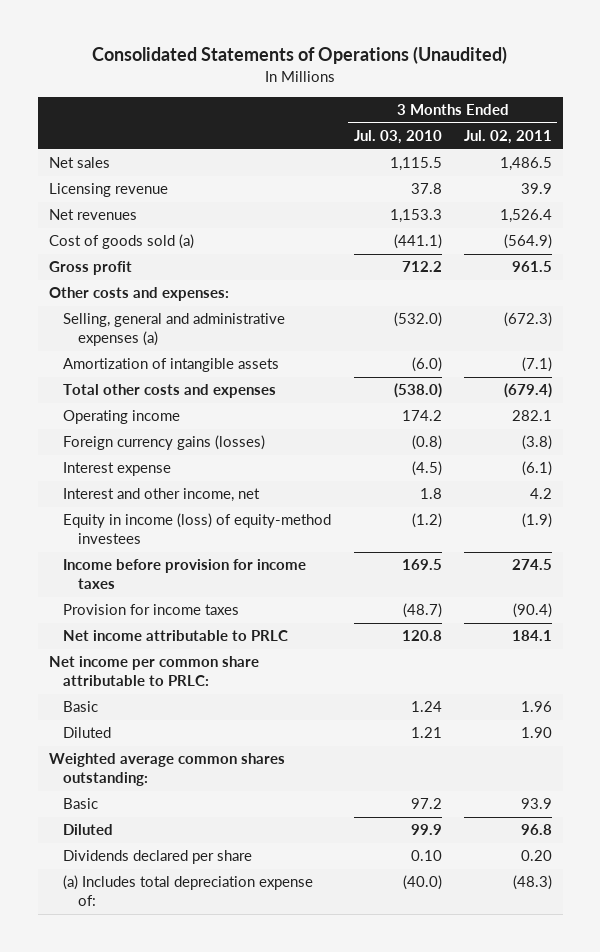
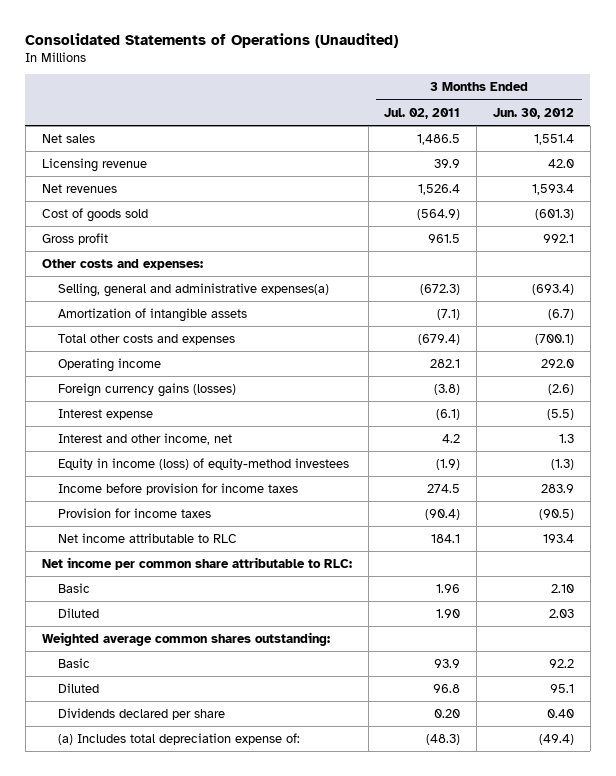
[353,130,442,145] Jul. 03, 2010 -> none
none -> [493,107,575,119] Jun. 30, 2012
[48,234,194,250] Cost of goods sold (a) -> [41,207,148,222] Cost of goods sold
[63,313,286,347] Selling, general and administrative expenses (a) -> [57,282,329,297] Selling, general and administrative expenses(a)
[63,630,289,642] Net income attributable to PRLC -> [57,532,237,543] Net income attributable to RLC
[48,656,259,687] Net income per common share attributable to PRLC: -> [41,556,352,570] Net income per common share attributable to RLC:

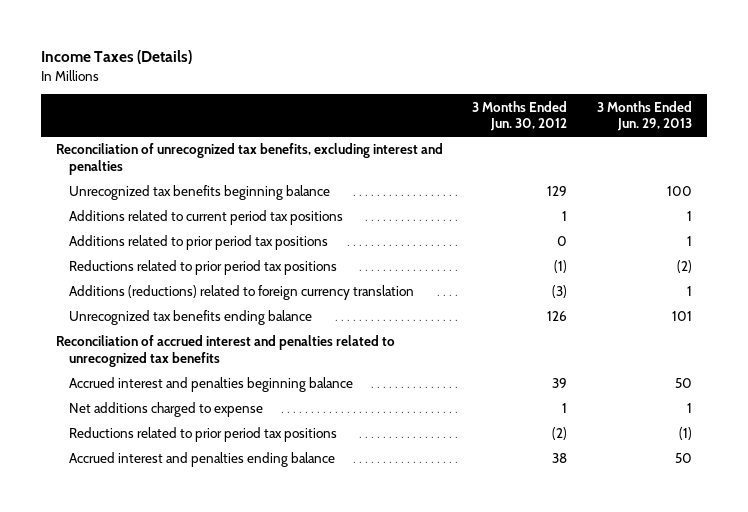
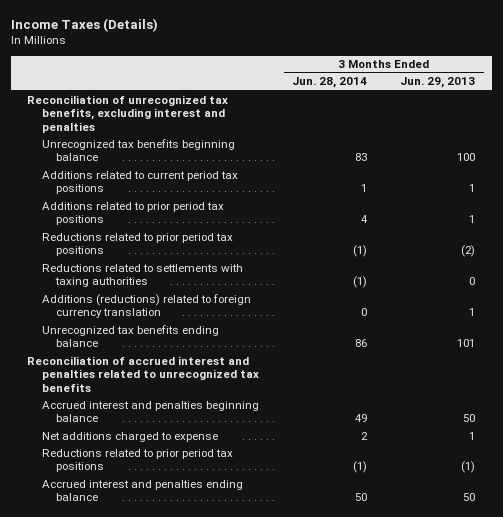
[472,100,568,132] 3 Months Ended Jun. 30, 2012 -> none
none -> [291,77,367,89] Jun. 28, 2014
none -> [41,263,243,288] Reductions related to settlements with taxing authorities

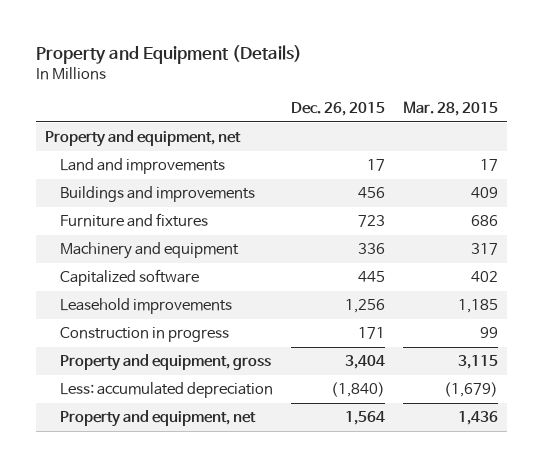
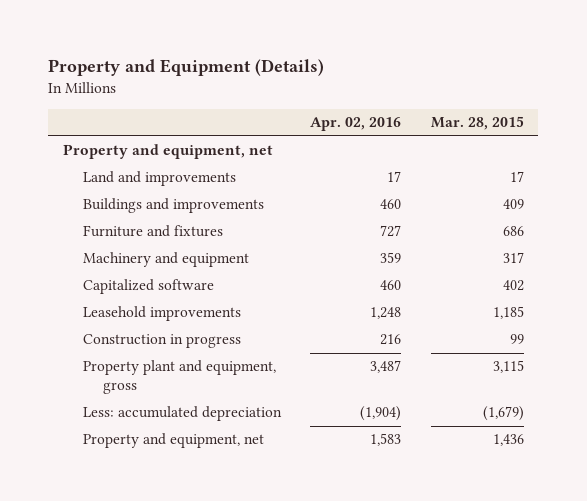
[291,102,386,117] Dec. 26, 2015 -> none
none -> [310,117,402,132] Apr. 02, 2016
[60,354,272,372] Property and equipment, gross -> [82,360,276,395] Property plant and equipment, gross

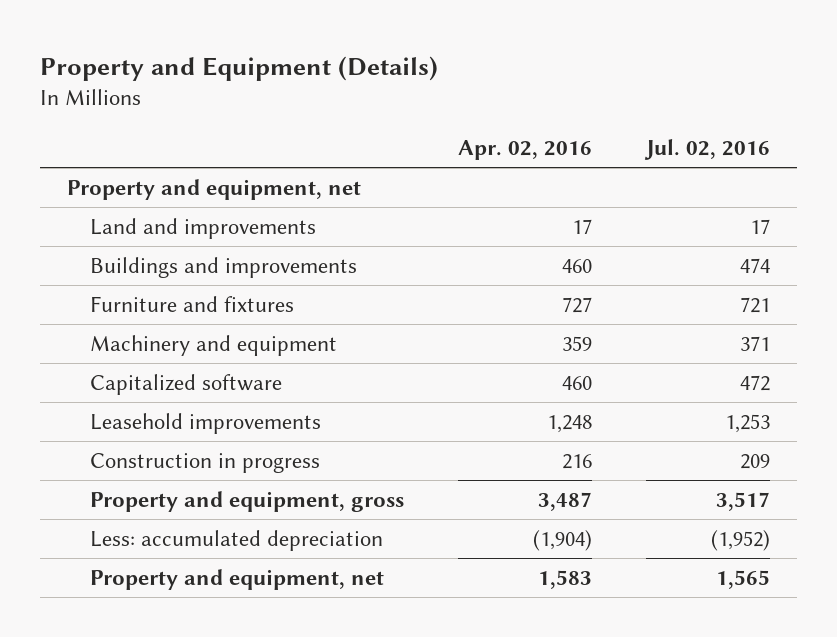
[430,116,524,131] Mar. 28, 2015 -> none
none -> [643,138,770,160] Jul. 02, 2016
[82,360,276,395] Property plant and equipment, gross -> [89,491,404,513] Property and equipment, gross

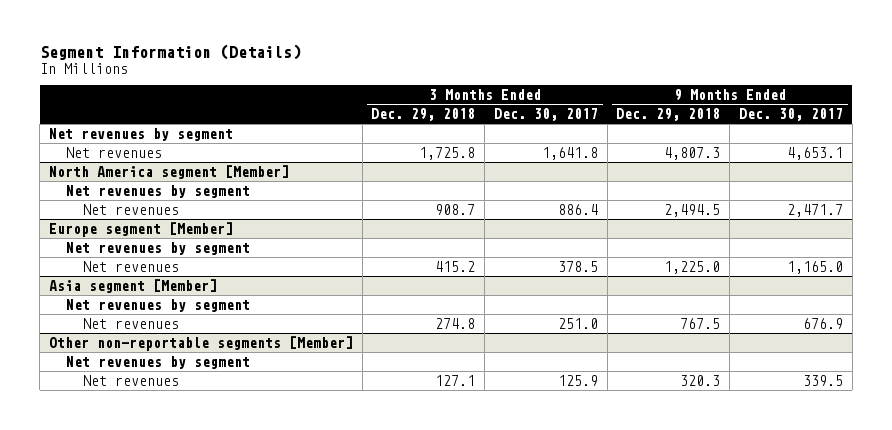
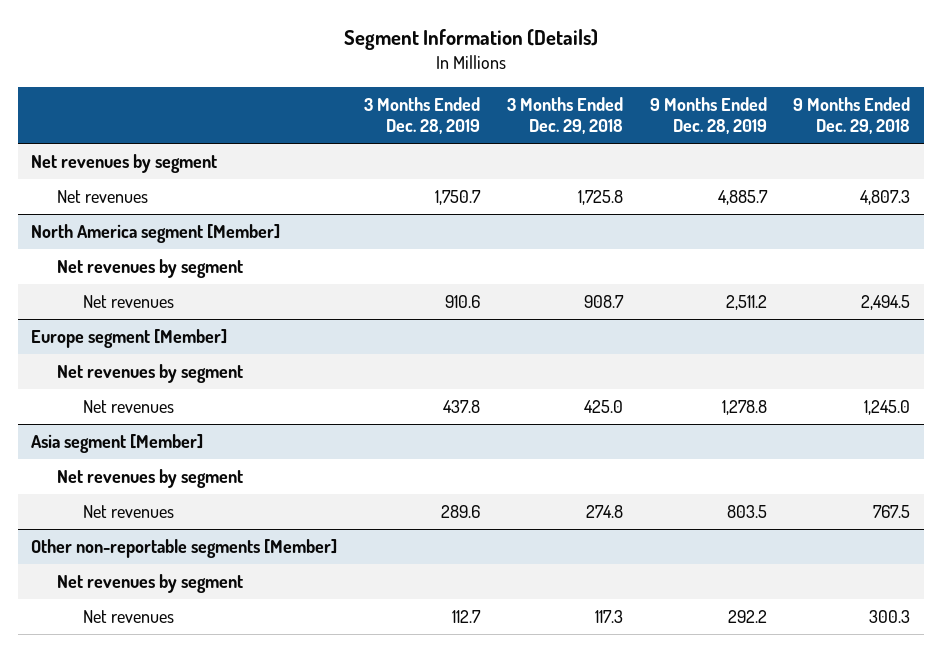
[493,108,598,122] Dec. 30, 2017 -> none
[739,108,844,122] Dec. 30, 2017 -> none
none -> [363,96,480,135] 3 Months Ended Dec. 28, 2019
none -> [649,96,767,135] 9 Months Ended Dec. 28, 2019
[435,260,476,272] 415.2 -> [583,400,623,414] 425.0
[664,260,721,274] 1,225.0 -> [864,400,911,416] 1,245.0
[435,374,476,386] 127.1 -> [594,610,623,624] 117.3
[680,374,721,386] 320.3 -> [869,610,911,624] 300.3

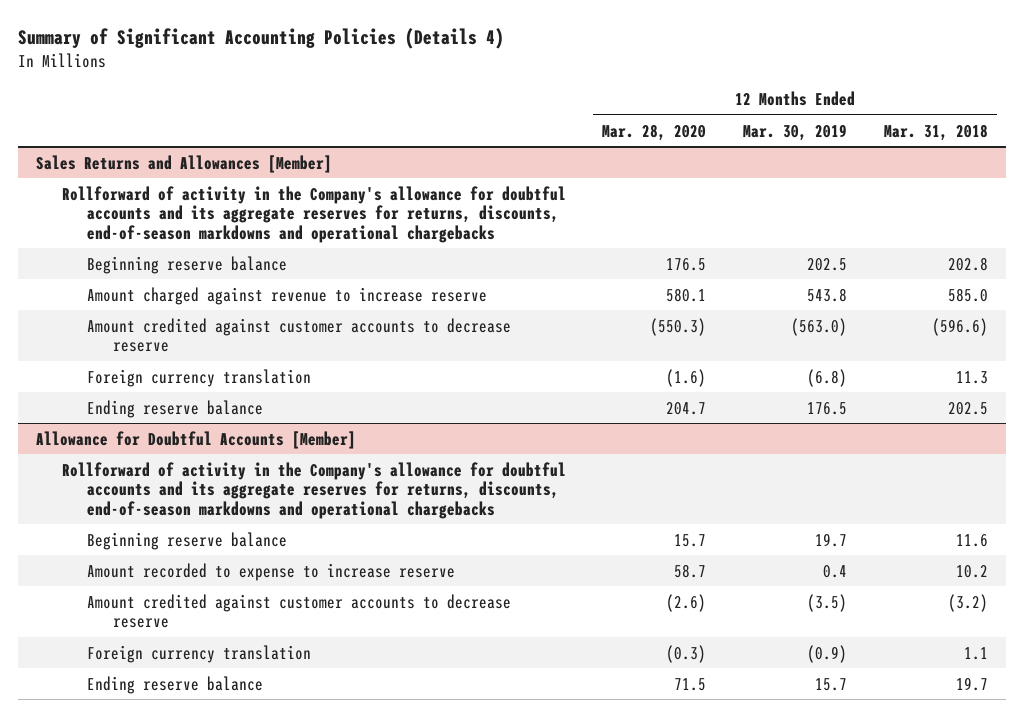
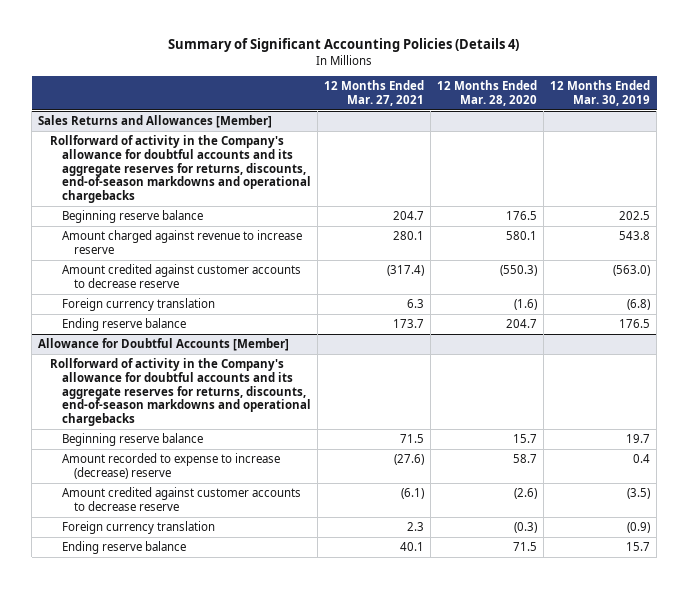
[883,123,988,141] Mar. 31, 2018 -> none
none -> [323,80,424,106] 12 Months Ended Mar. 27, 2021
[87,562,456,581] Amount recorded to expense to increase reserve -> [61,453,280,479] Amount recorded to expense to increase (decrease) reserve

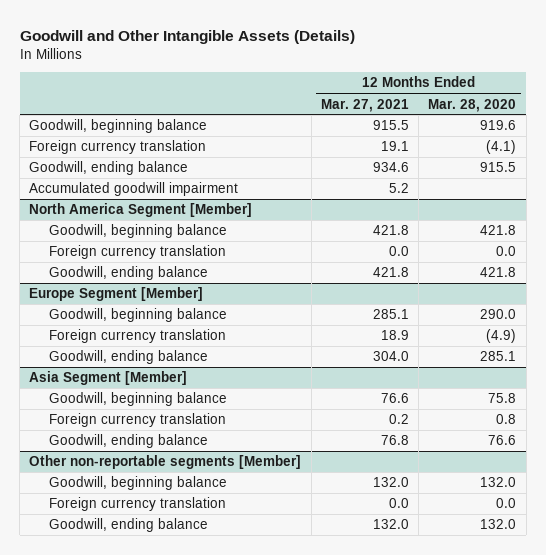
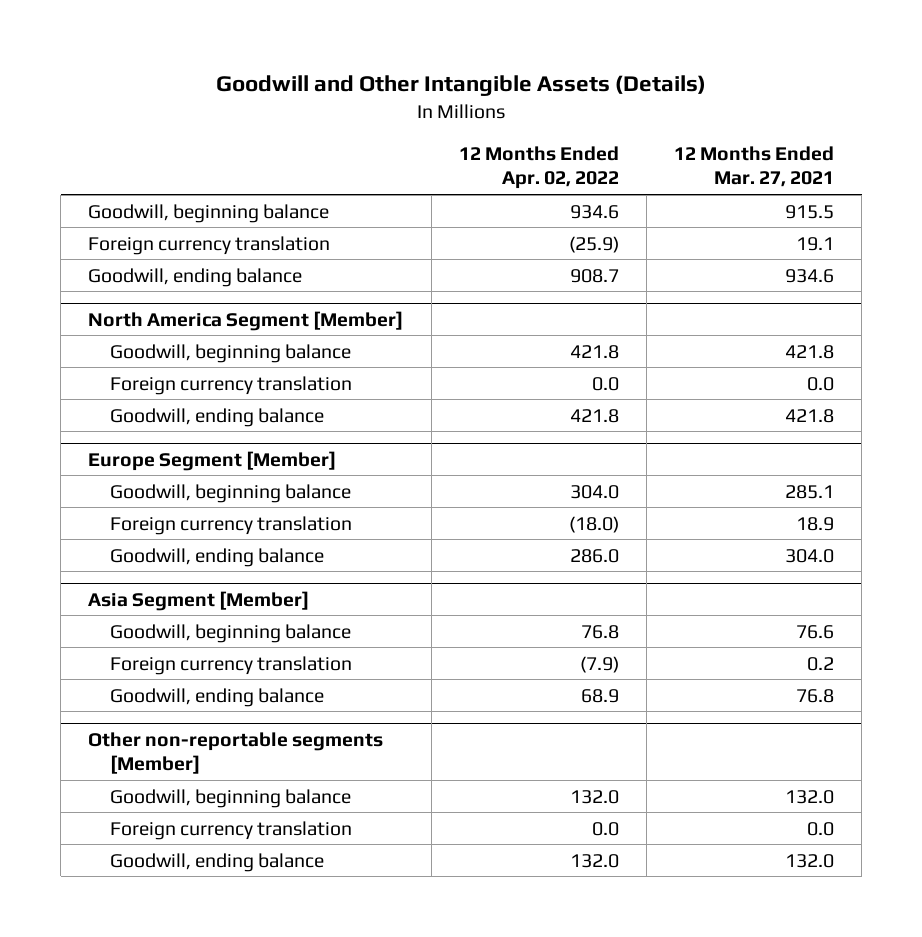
[428,98,517,112] Mar. 28, 2020 -> none
none -> [458,146,619,190] 12 Months Ended Apr. 02, 2022
[29,182,239,197] Accumulated goodwill impairment -> none

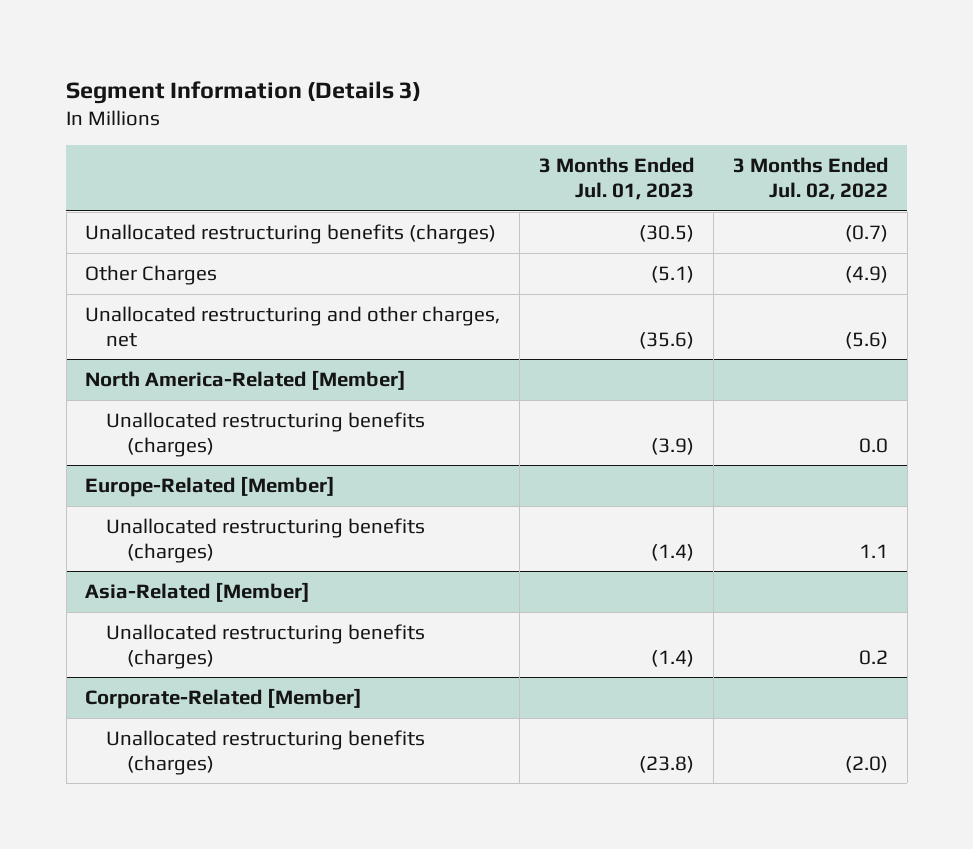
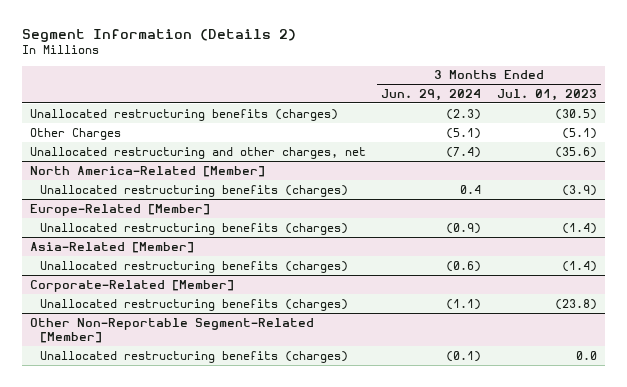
[66,80,422,104] Segment Information (Details 3) -> [21,29,296,43] Segment Information (Details 2)
[732,157,888,201] 3 Months Ended Jul. 02, 2022 -> none
none -> [381,88,482,101] Jun. 29, 2024
none -> [29,317,314,343] Other Non-Reportable Segment-Related [Member]
none -> [40,350,349,363] Unallocated restructuring benefits (charges)

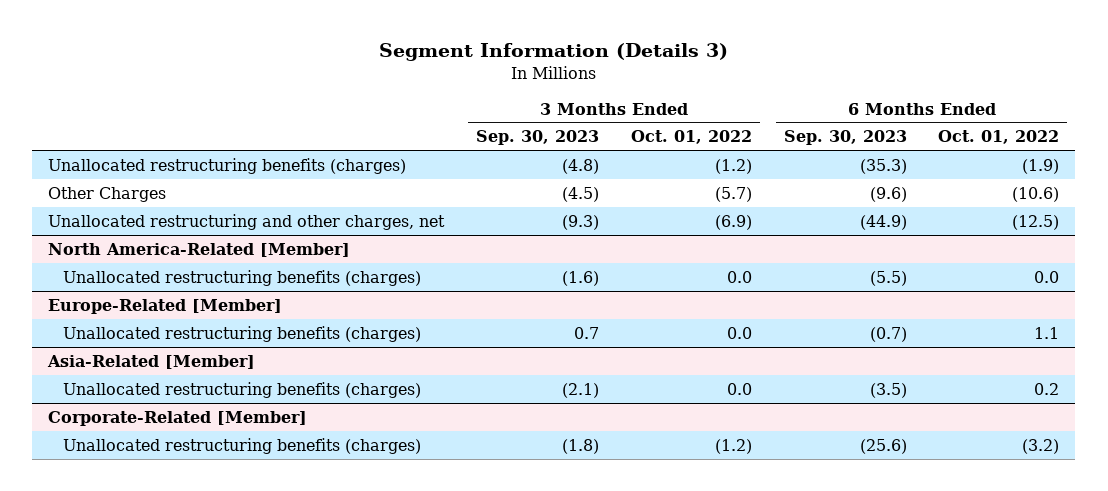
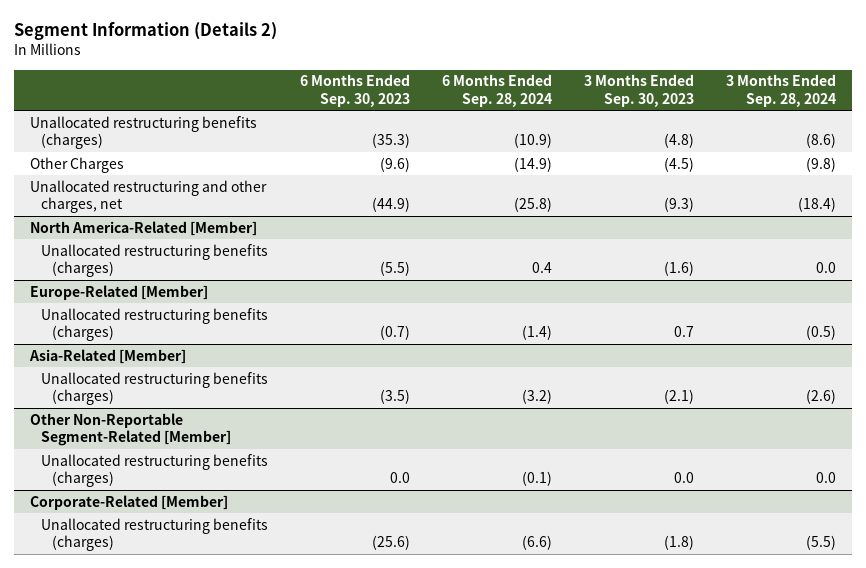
[378,43,728,62] Segment Information (Details 3) -> [13,22,277,41] Segment Information (Details 2)
[630,130,752,145] Oct. 01, 2022 -> none
[938,130,1060,145] Oct. 01, 2022 -> none
none -> [442,74,553,107] 6 Months Ended Sep. 28, 2024
none -> [726,74,837,107] 3 Months Ended Sep. 28, 2024
none -> [30,412,231,447] Other Non-Reportable Segment-Related [Member]
none -> [40,453,268,488] Unallocated restructuring benefits (charges)

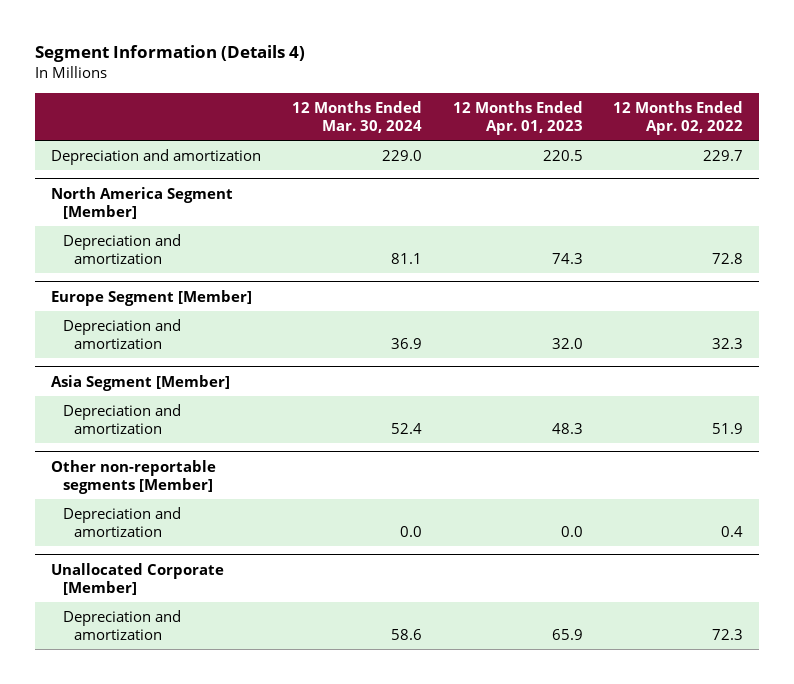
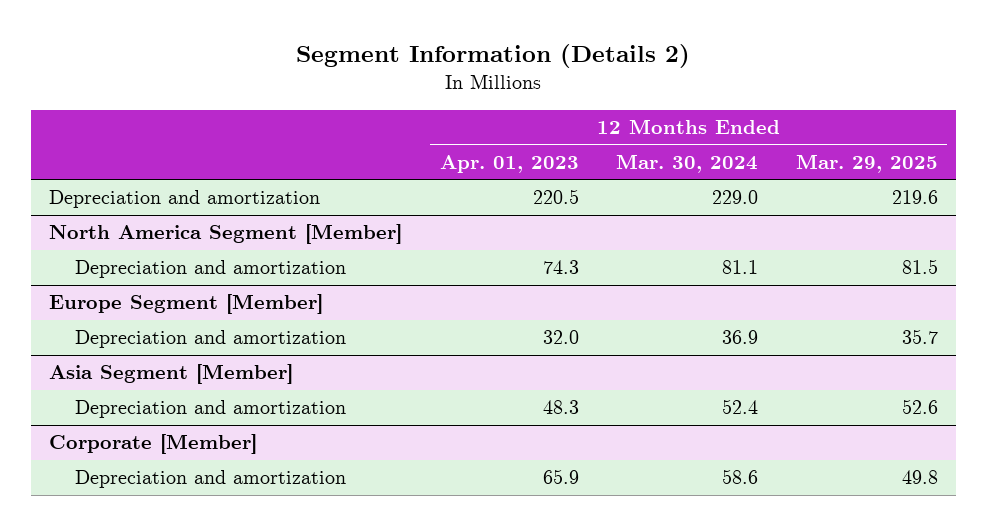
[35,45,306,63] Segment Information (Details 4) -> [296,44,691,69] Segment Information (Details 2)
[613,101,744,135] 12 Months Ended Apr. 02, 2022 -> none
none -> [795,153,938,173] Mar. 29, 2025
[50,459,216,494] Other non-reportable segments [Member] -> none
[62,506,181,537] Depreciation and amortization -> none
[50,562,224,595] Unallocated Corporate [Member] -> [49,434,258,455] Corporate [Member]

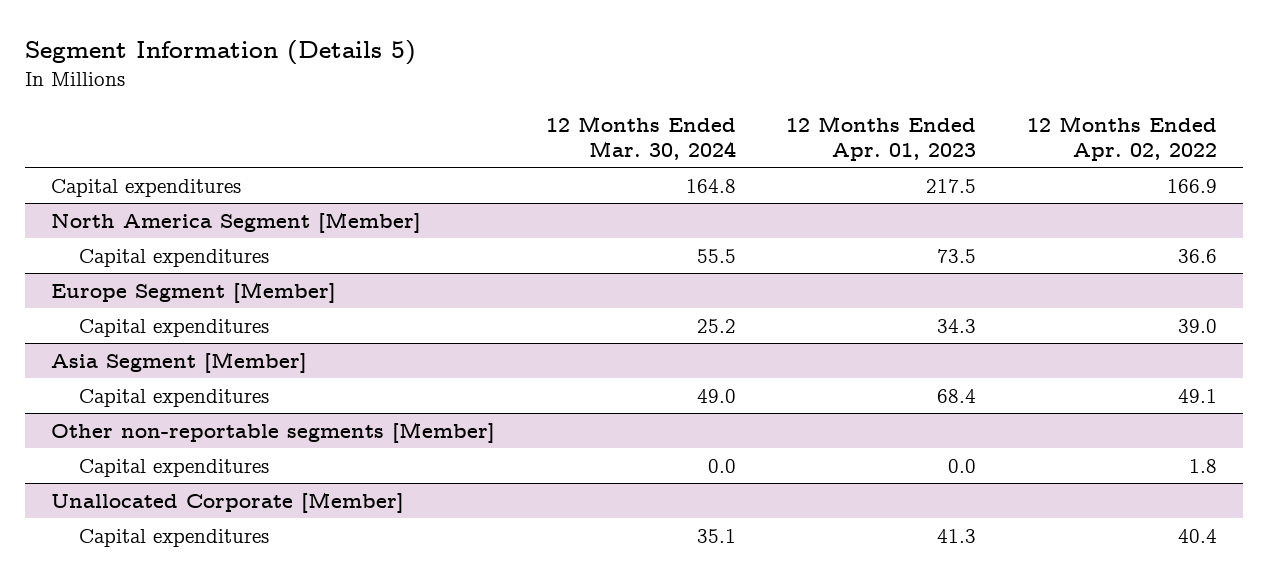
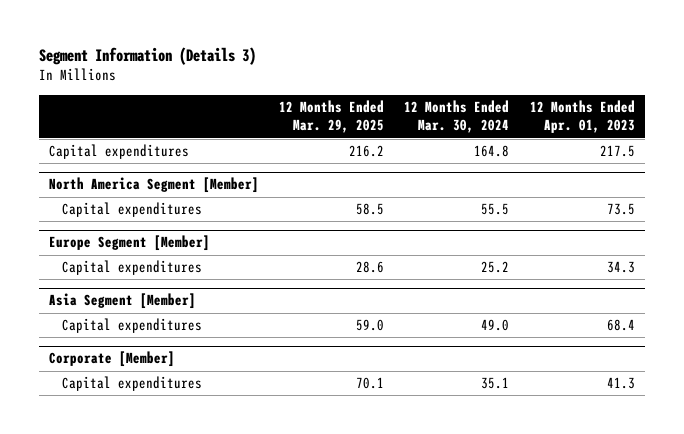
[25,39,417,65] Segment Information (Details 5) -> [38,46,256,65] Segment Information (Details 3)
[1027,115,1218,161] 12 Months Ended Apr. 02, 2022 -> none
none -> [279,99,385,134] 12 Months Ended Mar. 29, 2025
[50,421,495,443] Other non-reportable segments [Member] -> none
[79,458,270,477] Capital expenditures -> none
[50,491,404,513] Unallocated Corporate [Member] -> [48,351,175,368] Corporate [Member]

